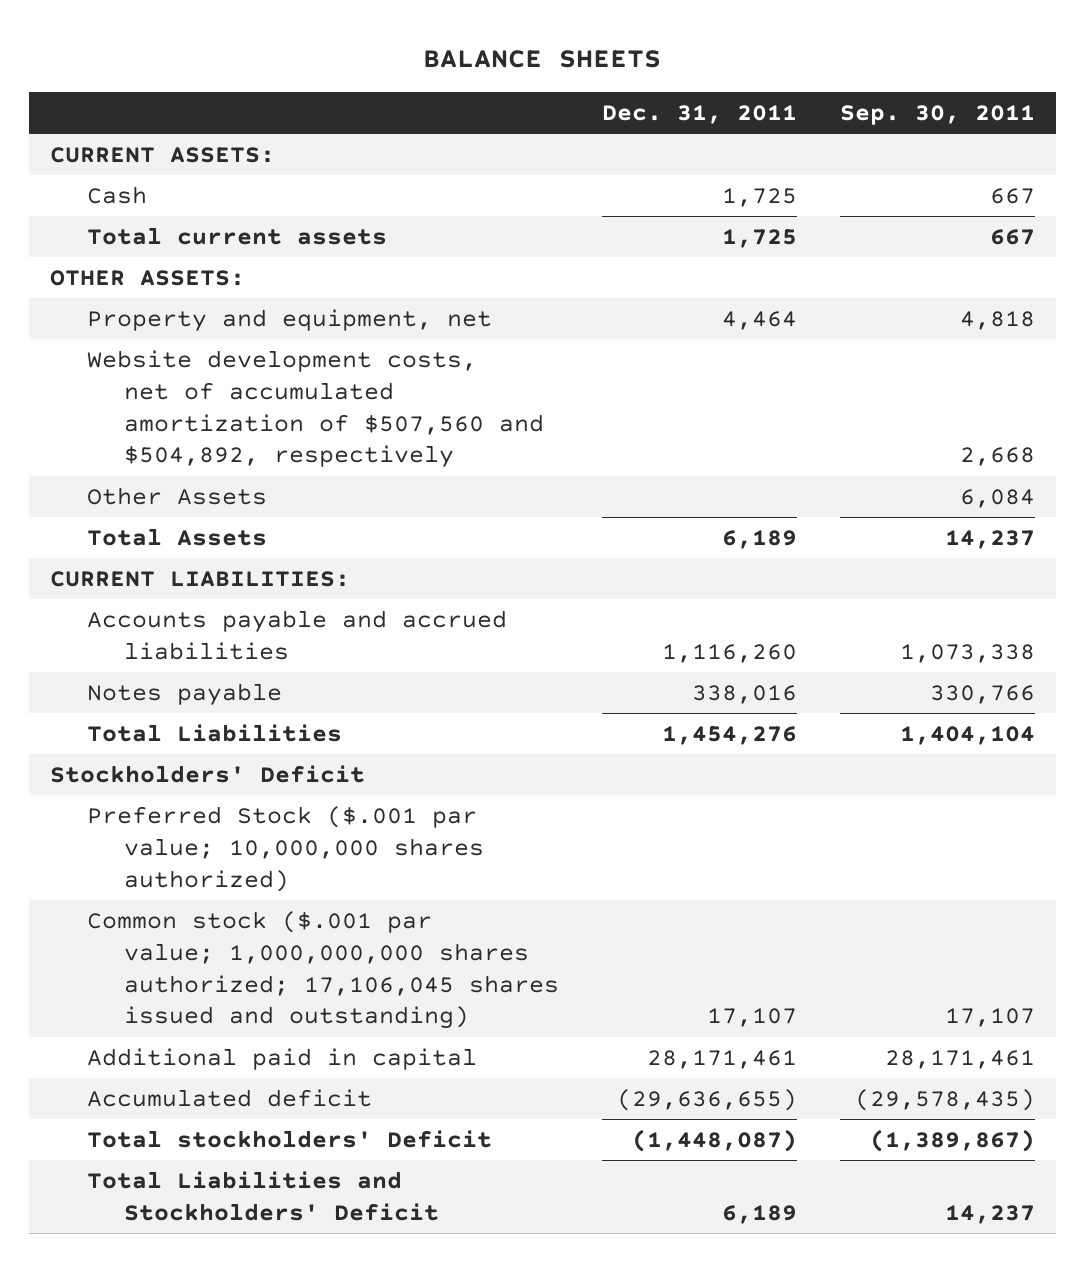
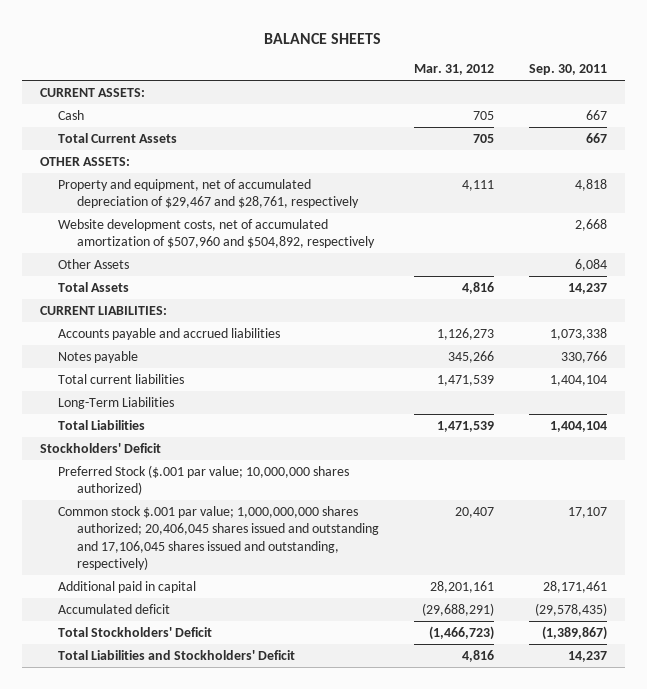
[601,105,797,125] Dec. 31, 2011 -> none
none -> [413,64,494,76] Mar. 31, 2012
[86,226,387,245] Total current assets -> [58,133,178,144] Total Current Assets
[86,308,492,332] Property and equipment, net -> [58,179,359,209] Property and equipment, net of accumulated depreciation of $29,467 and $28,761, respectively
[86,349,544,469] Website development costs, net of accumulated amortization of $507,560 and $504,892, respectively -> [58,219,375,249] Website development costs, net of accumulated amortization of $507,960 and $504,892, respectively
none -> [58,374,185,385] Total current liabilities
none -> [58,397,175,410] Long-Term Liabilities
[86,910,559,1030] Common stock ($.001 par value; 1,000,000,000 shares authorized; 17,106,045 shares issued and outstanding) -> [58,506,379,570] Common stock $.001 par value; 1,000,000,000 shares authorized; 20,406,045 shares issued and outstanding and 17,106,045 shares issued and outstanding, respectively)
[86,1129,492,1148] Total stockholders' Deficit -> [58,627,213,638] Total Stockholders' Deficit

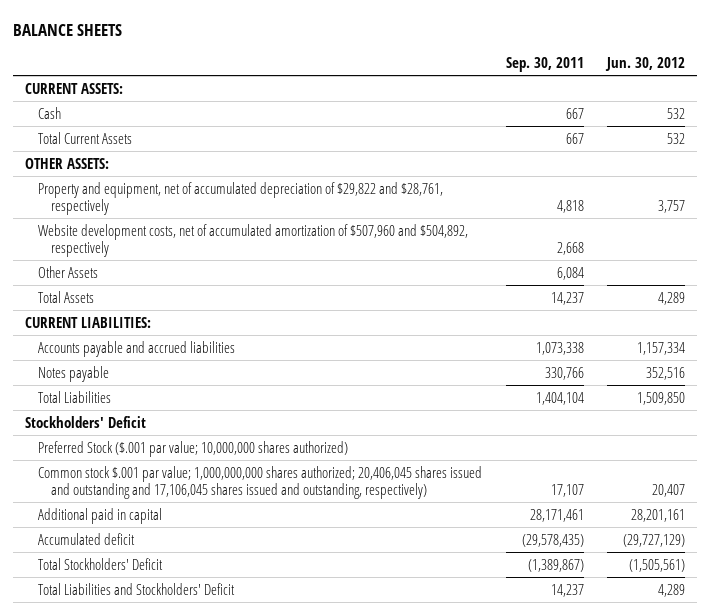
[413,64,494,76] Mar. 31, 2012 -> none
none -> [605,56,686,71] Jun. 30, 2012
[58,179,359,209] Property and equipment, net of accumulated depreciation of $29,467 and $28,761, respectively -> [37,181,443,215] Property and equipment, net of accumulated depreciation of $29,822 and $28,761, respectively
[58,374,185,385] Total current liabilities -> none
[58,397,175,410] Long-Term Liabilities -> none

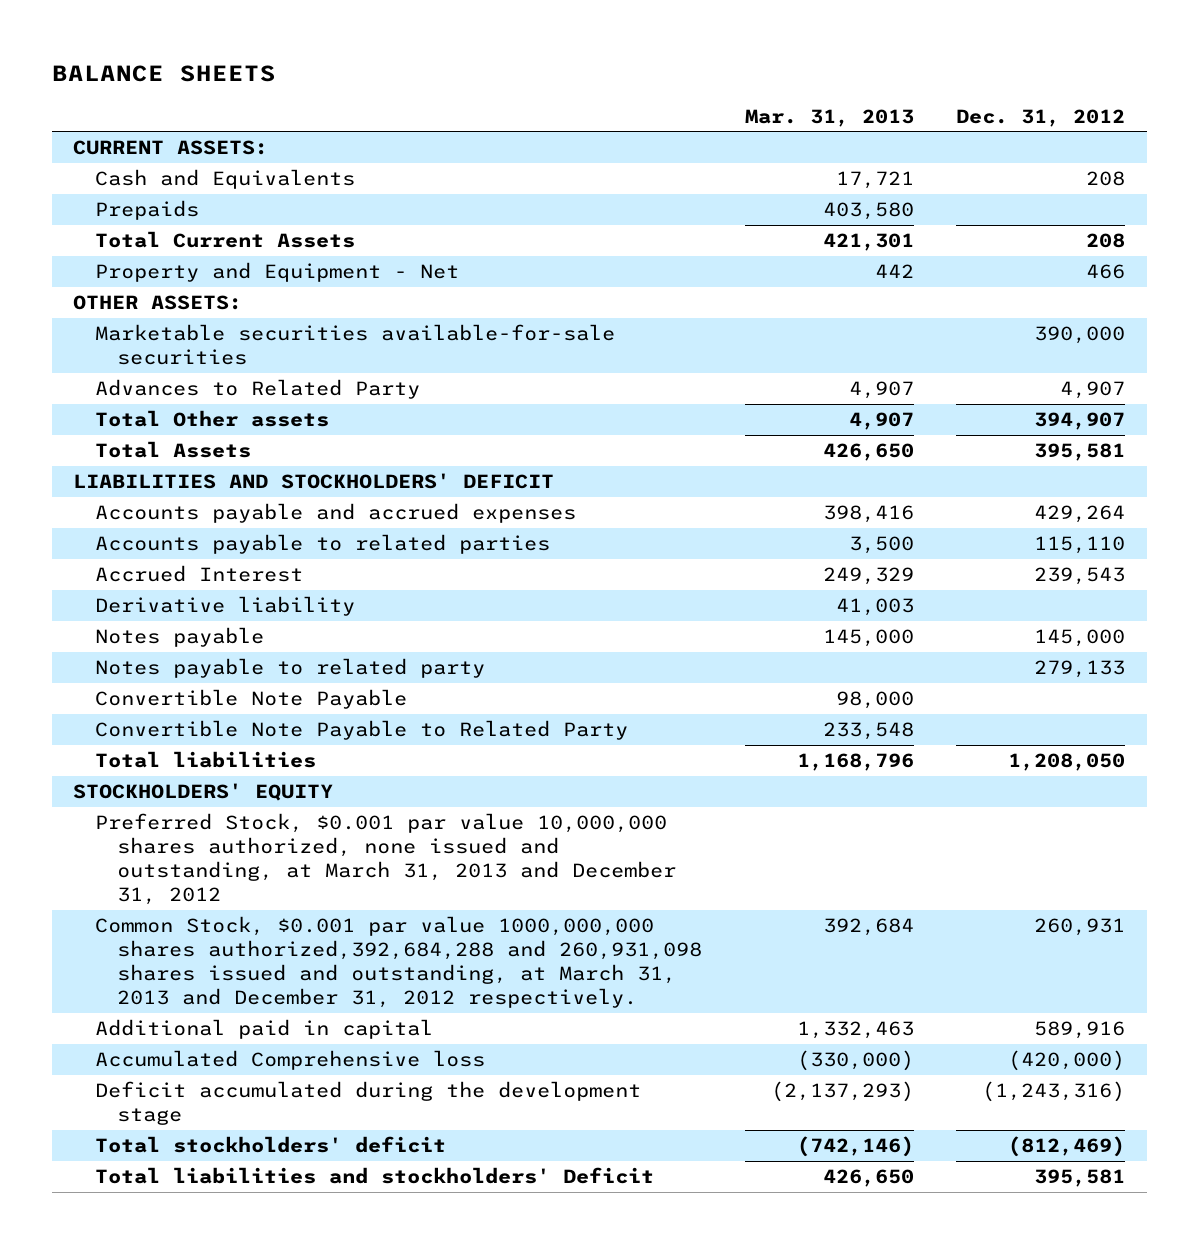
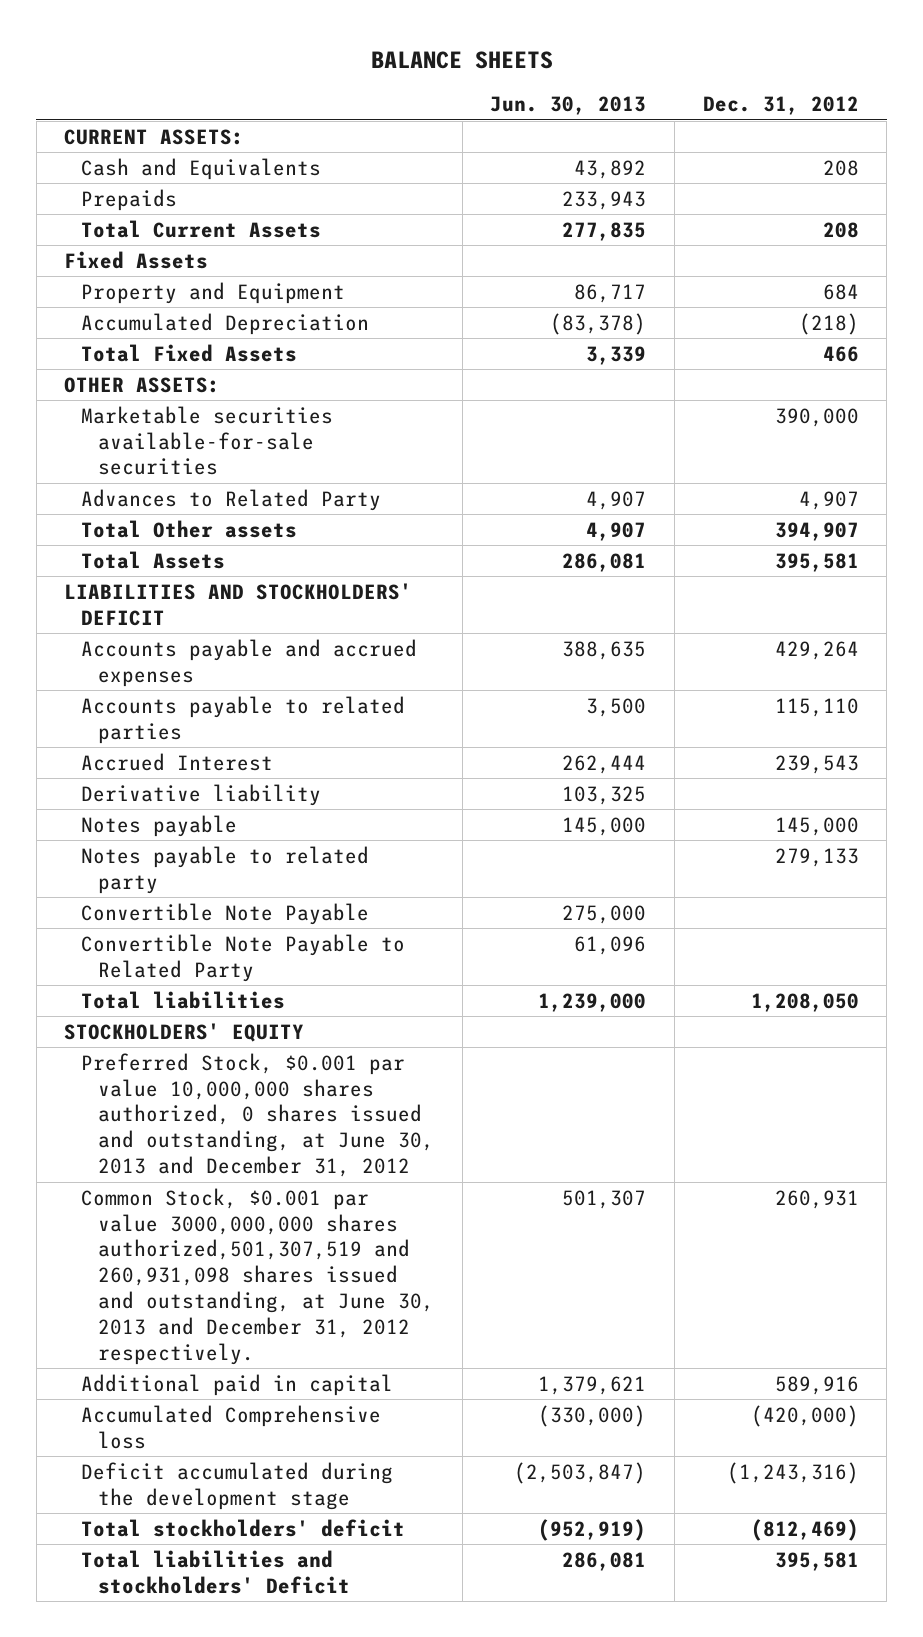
[744,108,914,127] Mar. 31, 2013 -> none
none -> [490,96,647,116] Jun. 30, 2013
none -> [64,250,209,269] Fixed Assets
none -> [81,281,346,304] Property and Equipment
none -> [81,312,370,335] Accumulated Depreciation
[95,262,460,283] Property and Equipment - Net -> [81,343,298,362] Total Fixed Assets
[95,813,676,905] Preferred Stock, $0.001 par value 10,000,000 shares authorized, none issued and outstanding, at March 31, 2013 and December 31, 2012 -> [81,1052,434,1178] Preferred Stock, $0.001 par value 10,000,000 shares authorized, 0 shares issued and outstanding, at June 30, 2013 and December 31, 2012
[95,916,702,1008] Common Stock, $0.001 par value 1000,000,000 shares authorized,392,684,288 and 260,931,098 shares issued and outstanding, at March 31, 2013 and December 31, 2012 respectively. -> [81,1187,434,1365] Common Stock, $0.001 par value 3000,000,000 shares authorized,501,307,519 and 260,931,098 shares issued and outstanding, at June 30, 2013 and December 31, 2012 respectively.

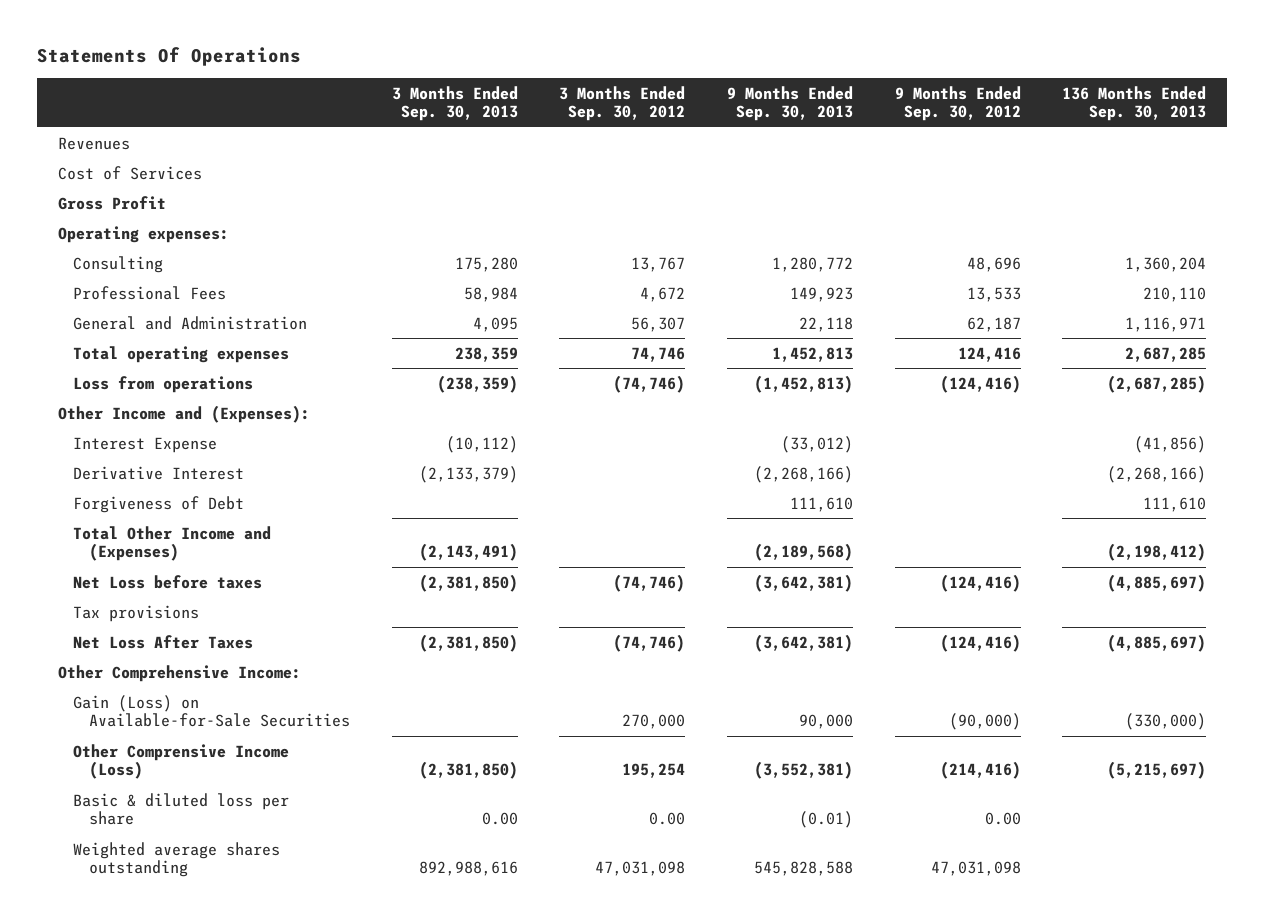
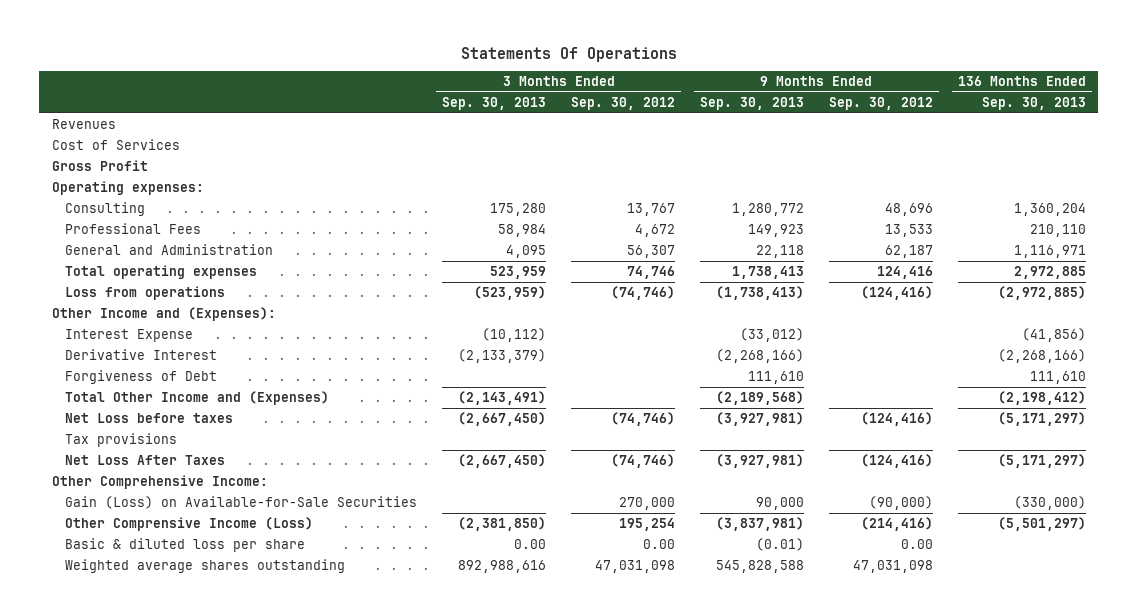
[454,346,518,362] 238,359 -> [490,265,547,279] 523,959
[771,346,853,362] 1,452,813 -> [731,265,804,279] 1,738,413
[1125,346,1207,362] 2,687,285 -> [1013,265,1086,279] 2,972,885
[436,374,518,393] (238,359) -> [474,285,547,300] (523,959)
[753,374,853,393] (1,452,813) -> [715,285,804,300] (1,738,413)
[1107,374,1207,393] (2,687,285) -> [997,285,1086,300] (2,972,885)
[418,573,518,592] (2,381,850) -> [458,411,547,426] (2,667,450)
[753,573,853,592] (3,642,381) -> [715,411,804,426] (3,927,981)
[1107,573,1207,592] (4,885,697) -> [997,411,1086,426] (5,171,297)
[418,633,518,652] (2,381,850) -> [458,453,547,468] (2,667,450)
[753,633,853,652] (3,642,381) -> [715,453,804,468] (3,927,981)
[1107,633,1207,652] (4,885,697) -> [997,453,1086,468] (5,171,297)
[753,761,853,780] (3,552,381) -> [715,516,804,531] (3,837,981)
[1107,761,1207,780] (5,215,697) -> [997,516,1086,531] (5,501,297)

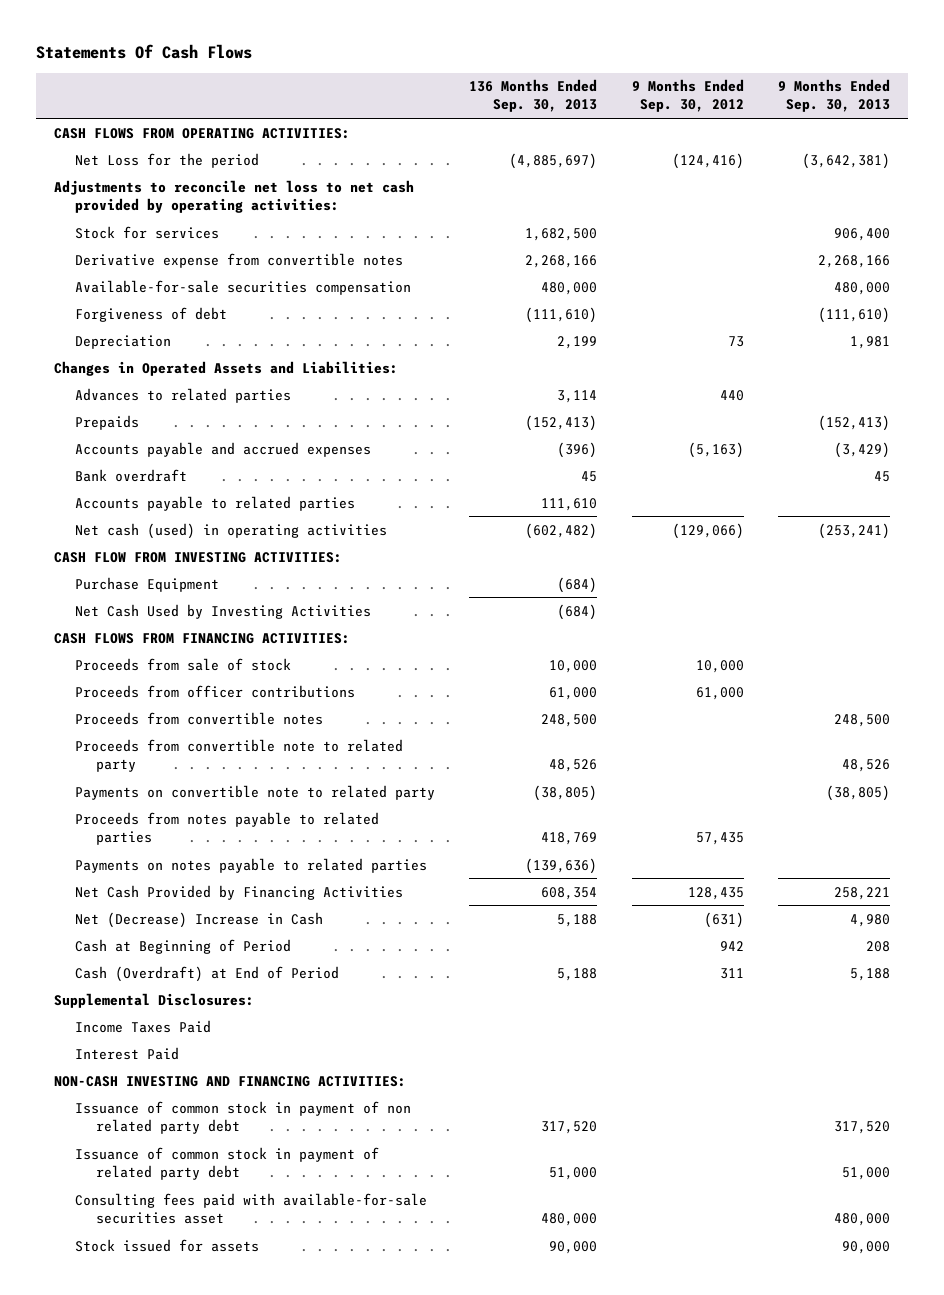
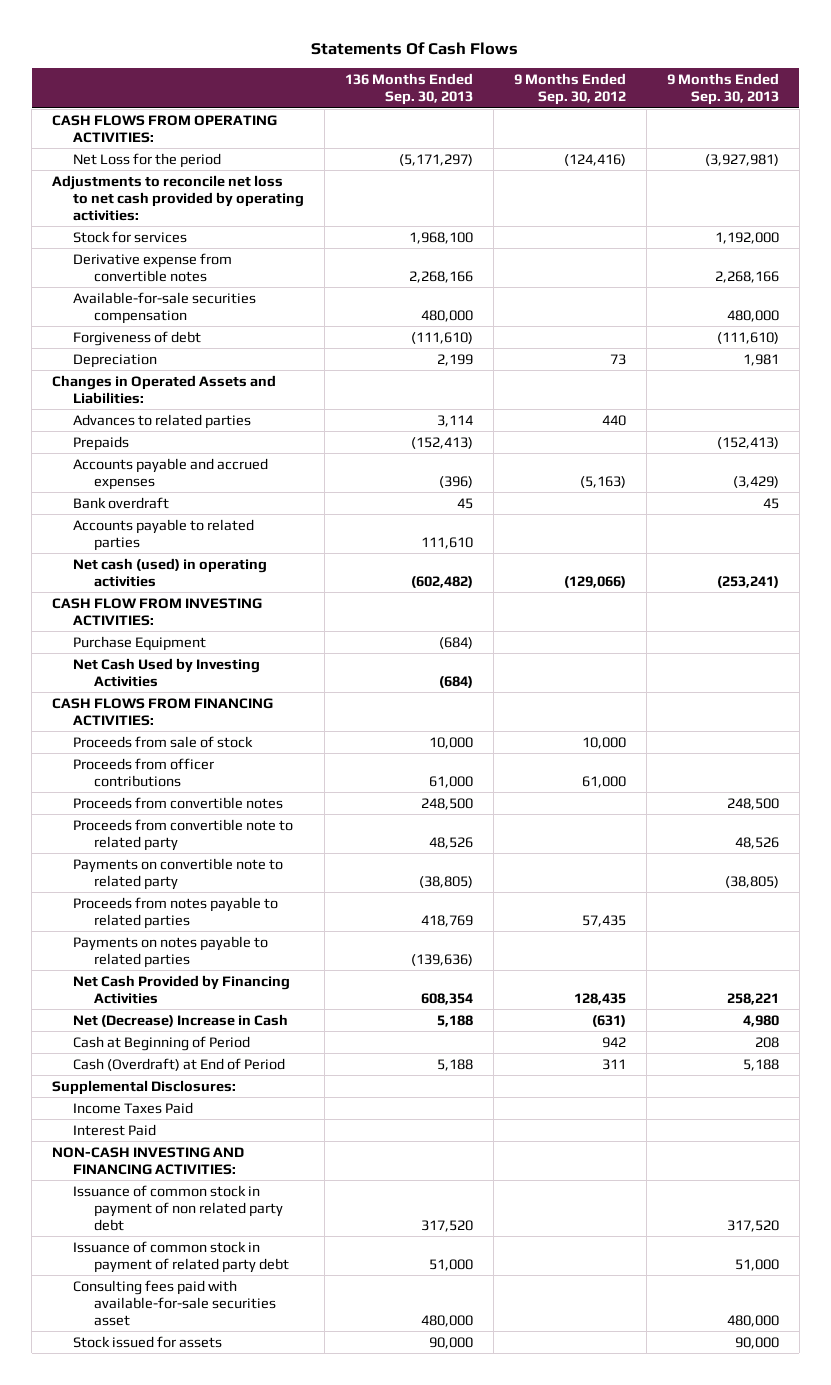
[509,152,598,169] (4,885,697) -> [398,153,473,166] (5,171,297)
[802,152,891,169] (3,642,381) -> [704,153,779,166] (3,927,981)
[525,227,598,241] 1,682,500 -> [408,231,473,244] 1,968,100
[834,227,891,241] 906,400 -> [714,231,779,244] 1,192,000

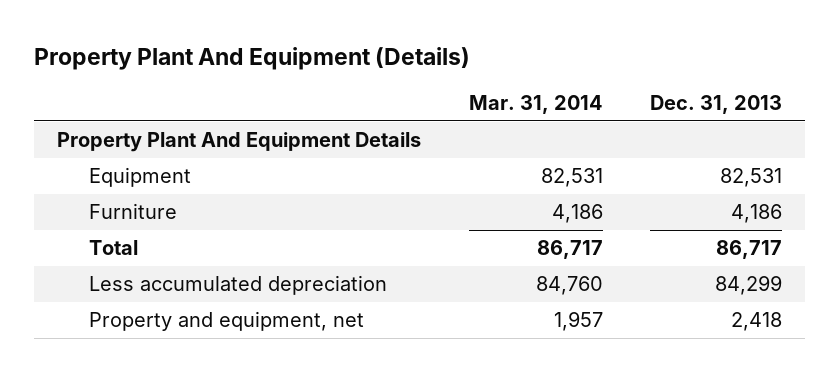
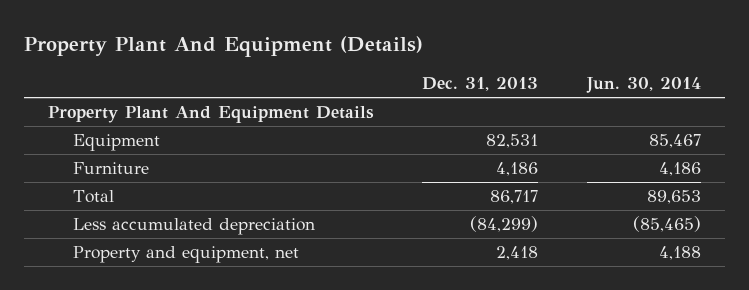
[468,95,603,115] Mar. 31, 2014 -> none
none -> [585,77,701,94] Jun. 30, 2014
[714,275,782,296] 84,299 -> [470,216,539,233] (84,299)

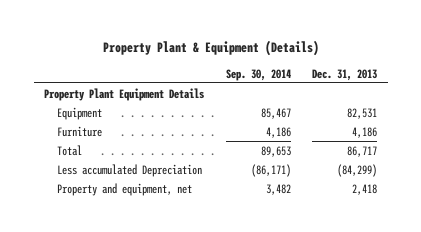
[23,36,423,58] Property Plant And Equipment (Details) -> [102,40,319,57] Property Plant & Equipment (Details)
[585,77,701,94] Jun. 30, 2014 -> none
none -> [225,68,291,81] Sep. 30, 2014
[48,106,375,124] Property Plant And Equipment Details -> [44,87,205,101] Property Plant Equipment Details
[73,218,316,236] Less accumulated depreciation -> [56,163,202,177] Less accumulated Depreciation

